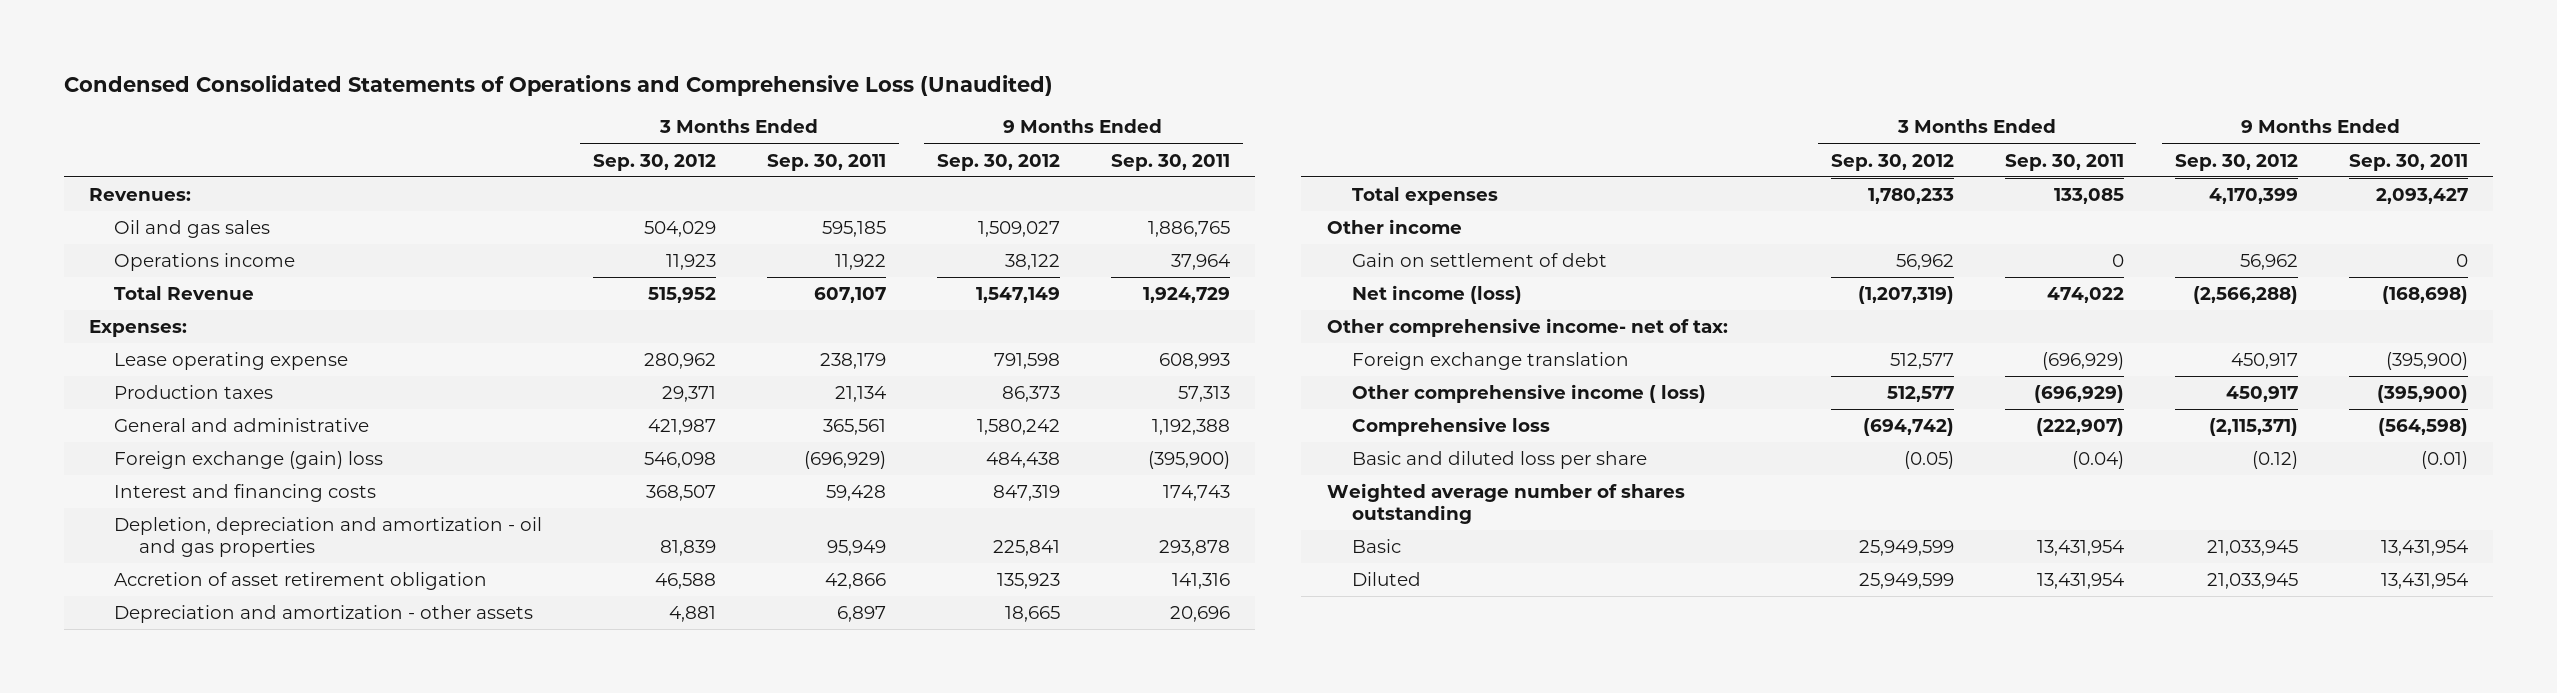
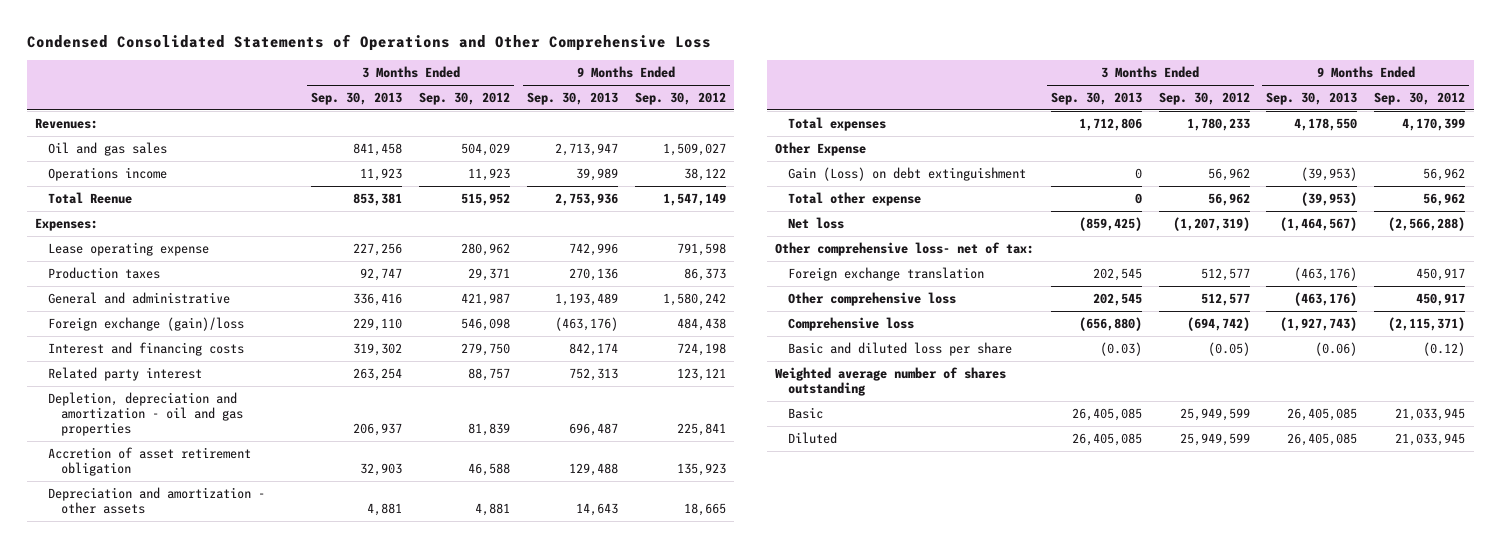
[63,74,1053,96] Condensed Consolidated Statements of Operations and Comprehensive Loss (Unaudited) -> [27,34,712,52] Condensed Consolidated Statements of Operations and Other Comprehensive Loss
[766,153,886,171] Sep. 30, 2011 -> none
[1110,153,1230,171] Sep. 30, 2011 -> none
none -> [311,92,403,106] Sep. 30, 2013
none -> [526,92,618,106] Sep. 30, 2013
[113,286,254,301] Total Revenue -> [48,191,133,204] Total Reenue
[113,451,383,470] Foreign exchange (gain) loss -> [48,316,245,331] Foreign exchange (gain)/loss
[645,485,716,502] 368,507 -> [460,342,510,356] 279,750
[992,485,1060,502] 847,319 -> [676,342,726,356] 724,198
none -> [48,366,203,381] Related party interest
[1326,219,1462,235] Other income -> none
none -> [774,141,866,156] Other Expense
[1351,253,1607,268] Gain on settlement of debt -> [787,166,1026,181] Gain (Loss) on debt extinguishment
none -> [787,191,921,206] Total other expense
[1351,285,1522,305] Net income (loss) -> [787,216,844,229] Net loss
[1326,318,1728,338] Other comprehensive income- net of tax: -> [774,241,1034,256] Other comprehensive loss- net of tax:
[1351,384,1706,404] Other comprehensive income ( loss) -> [787,291,956,306] Other comprehensive loss

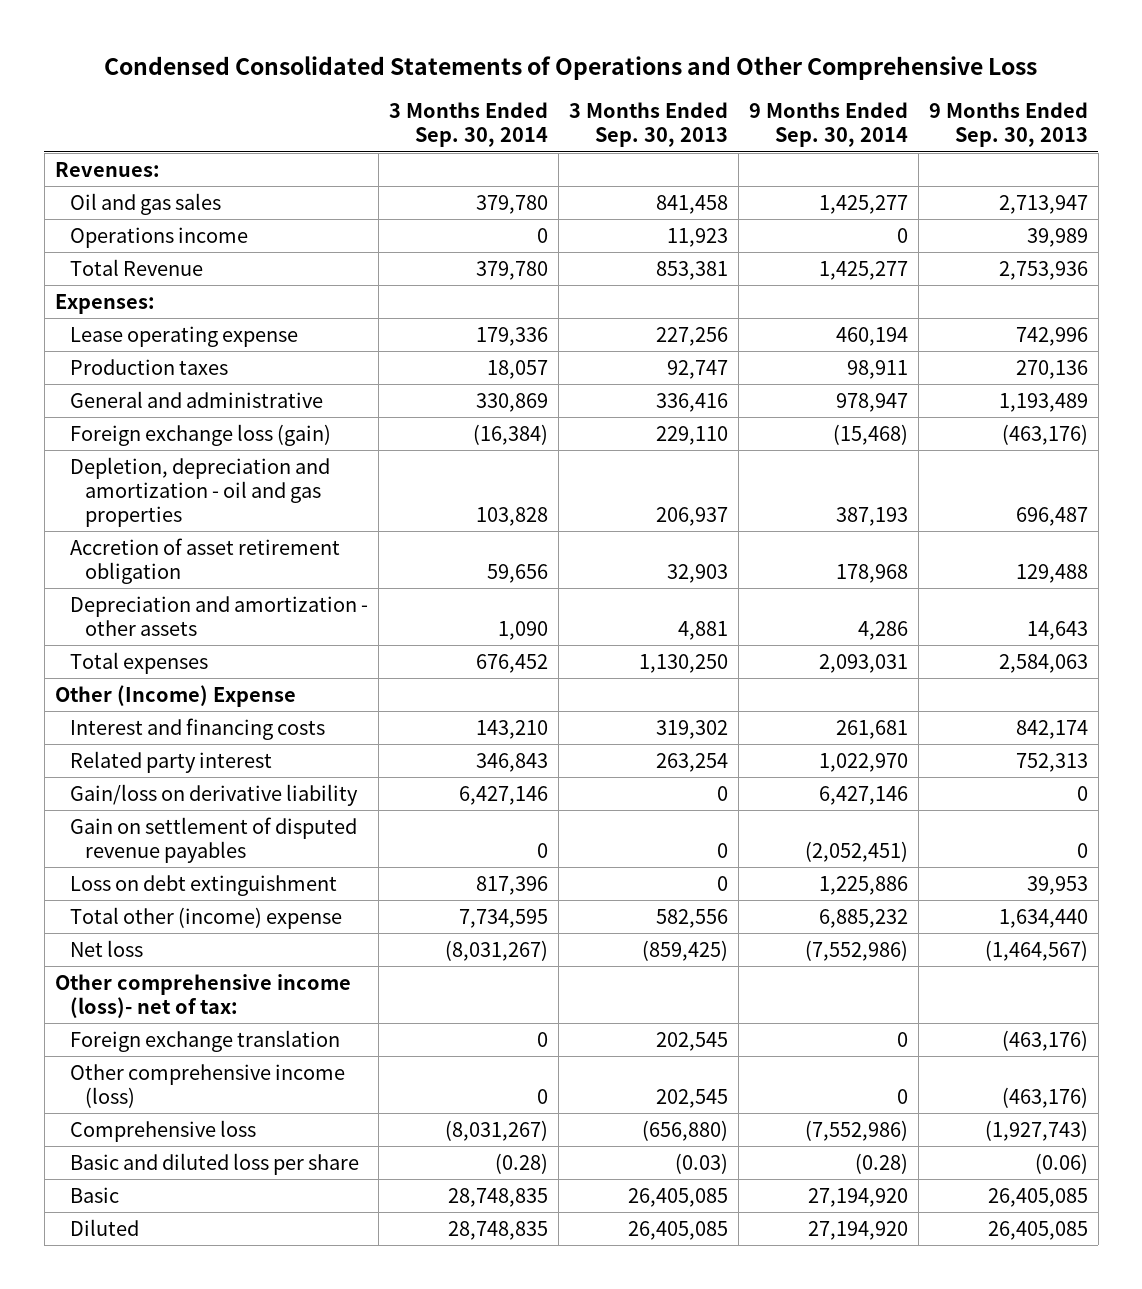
[418,92,510,106] Sep. 30, 2012 -> none
[634,92,726,106] Sep. 30, 2012 -> none
none -> [388,102,548,148] 3 Months Ended Sep. 30, 2014
none -> [748,102,908,148] 9 Months Ended Sep. 30, 2014
[48,191,133,204] Total Reenue -> [69,258,203,276] Total Revenue
[48,316,245,331] Foreign exchange (gain)/loss -> [69,423,331,446] Foreign exchange loss (gain)
[1078,117,1142,131] 1,712,806 -> [638,653,728,673] 1,130,250
[1294,117,1358,131] 4,178,550 -> [998,653,1088,673] 2,584,063
[774,141,866,156] Other Expense -> [54,684,296,707] Other (Income) Expense
[48,341,245,356] Interest and financing costs -> [69,717,325,740] Interest and financing costs
[48,366,203,381] Related party interest -> [69,750,272,773] Related party interest
none -> [69,783,358,806] Gain/loss on derivative liability
none -> [69,816,357,863] Gain on settlement of disputed revenue payables
[787,166,1026,181] Gain (Loss) on debt extinguishment -> [69,874,337,896] Loss on debt extinguishment
[1301,166,1358,181] (39,953) -> [1026,875,1088,895] 39,953
[787,191,921,206] Total other expense -> [69,906,342,929] Total other (income) expense
[1134,192,1142,204] 0 -> [655,908,728,928] 582,556
[1301,191,1358,206] (39,953) -> [998,908,1088,928] 1,634,440
[774,241,1034,256] Other comprehensive loss- net of tax: -> [54,973,351,1018] Other comprehensive income (loss)- net of tax:
[787,291,956,306] Other comprehensive loss -> [69,1063,345,1108] Other comprehensive income (loss)
[774,366,1006,397] Weighted average number of shares outstanding -> none

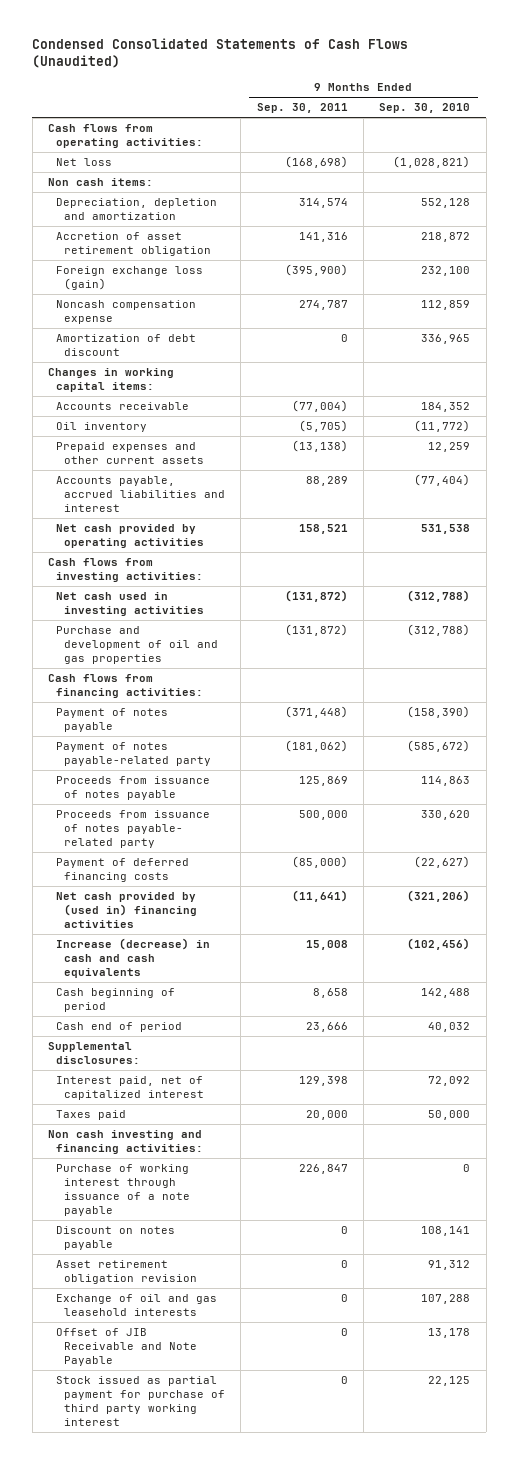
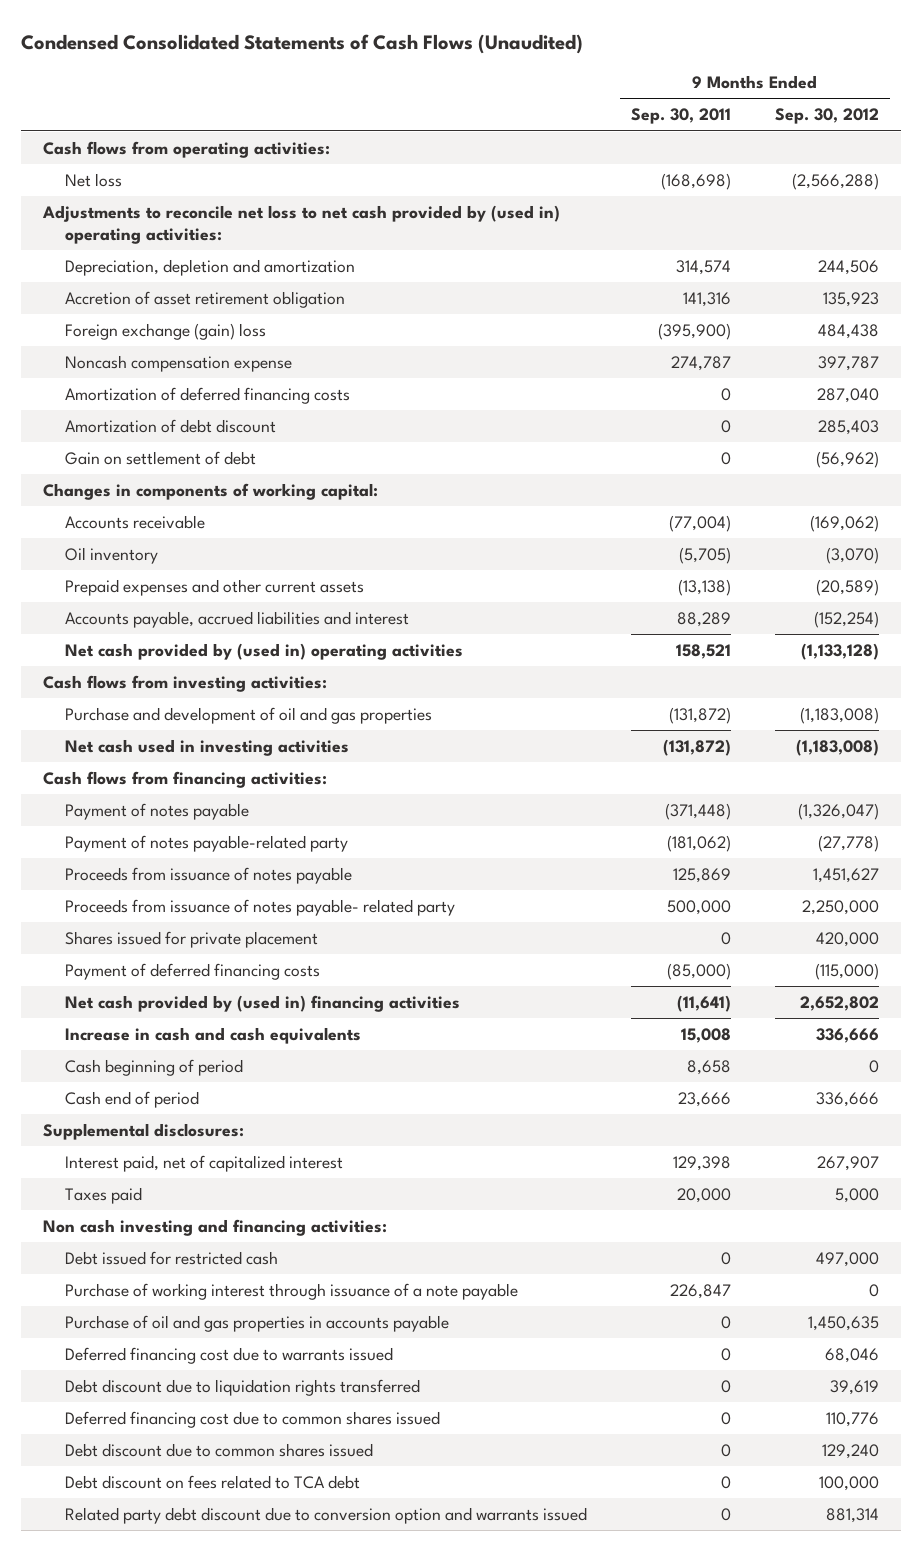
[379,103,471,114] Sep. 30, 2010 -> none
none -> [774,108,879,125] Sep. 30, 2012
[48,178,154,187] Non cash items: -> [42,204,561,245] Adjustments to reconcile net loss to net cash provided by (used in) operating activities:
[55,266,203,290] Foreign exchange loss (gain) -> [65,322,267,340] Foreign exchange (gain) loss
none -> [65,386,351,404] Amortization of deferred financing costs
none -> [65,450,257,465] Gain on settlement of debt
[48,368,175,392] Changes in working capital items: -> [43,482,379,500] Changes in components of working capital:
[55,524,204,548] Net cash provided by operating activities -> [65,642,464,660] Net cash provided by (used in) operating activities
[55,592,204,616] Net cash used in investing activities -> [65,738,350,756] Net cash used in investing activities
none -> [65,930,319,948] Shares issued for private placement
[55,938,210,978] Increase (decrease) in cash and cash equivalents -> [65,1026,362,1044] Increase in cash and cash equivalents
none -> [65,1250,279,1265] Debt issued for restricted cash
[55,1226,175,1250] Discount on notes payable -> none
[55,1260,197,1284] Asset retirement obligation revision -> none
[55,1294,217,1316] Exchange of oil and gas leasehold interests -> none
[55,1328,197,1366] Offset of JIB Receivable and Note Payable -> none
[55,1376,225,1426] Stock issued as partial payment for purchase of third party working interest -> none
none -> [65,1314,450,1332] Purchase of oil and gas properties in accounts payable
none -> [65,1346,394,1364] Deferred financing cost due to warrants issued
none -> [65,1378,421,1396] Debt discount due to liquidation rights transferred
none -> [65,1410,441,1428] Deferred financing cost due to common shares issued
none -> [65,1442,374,1457] Debt discount due to common shares issued
none -> [65,1474,361,1489] Debt discount on fees related to TCA debt
none -> [65,1506,588,1524] Related party debt discount due to conversion option and warrants issued

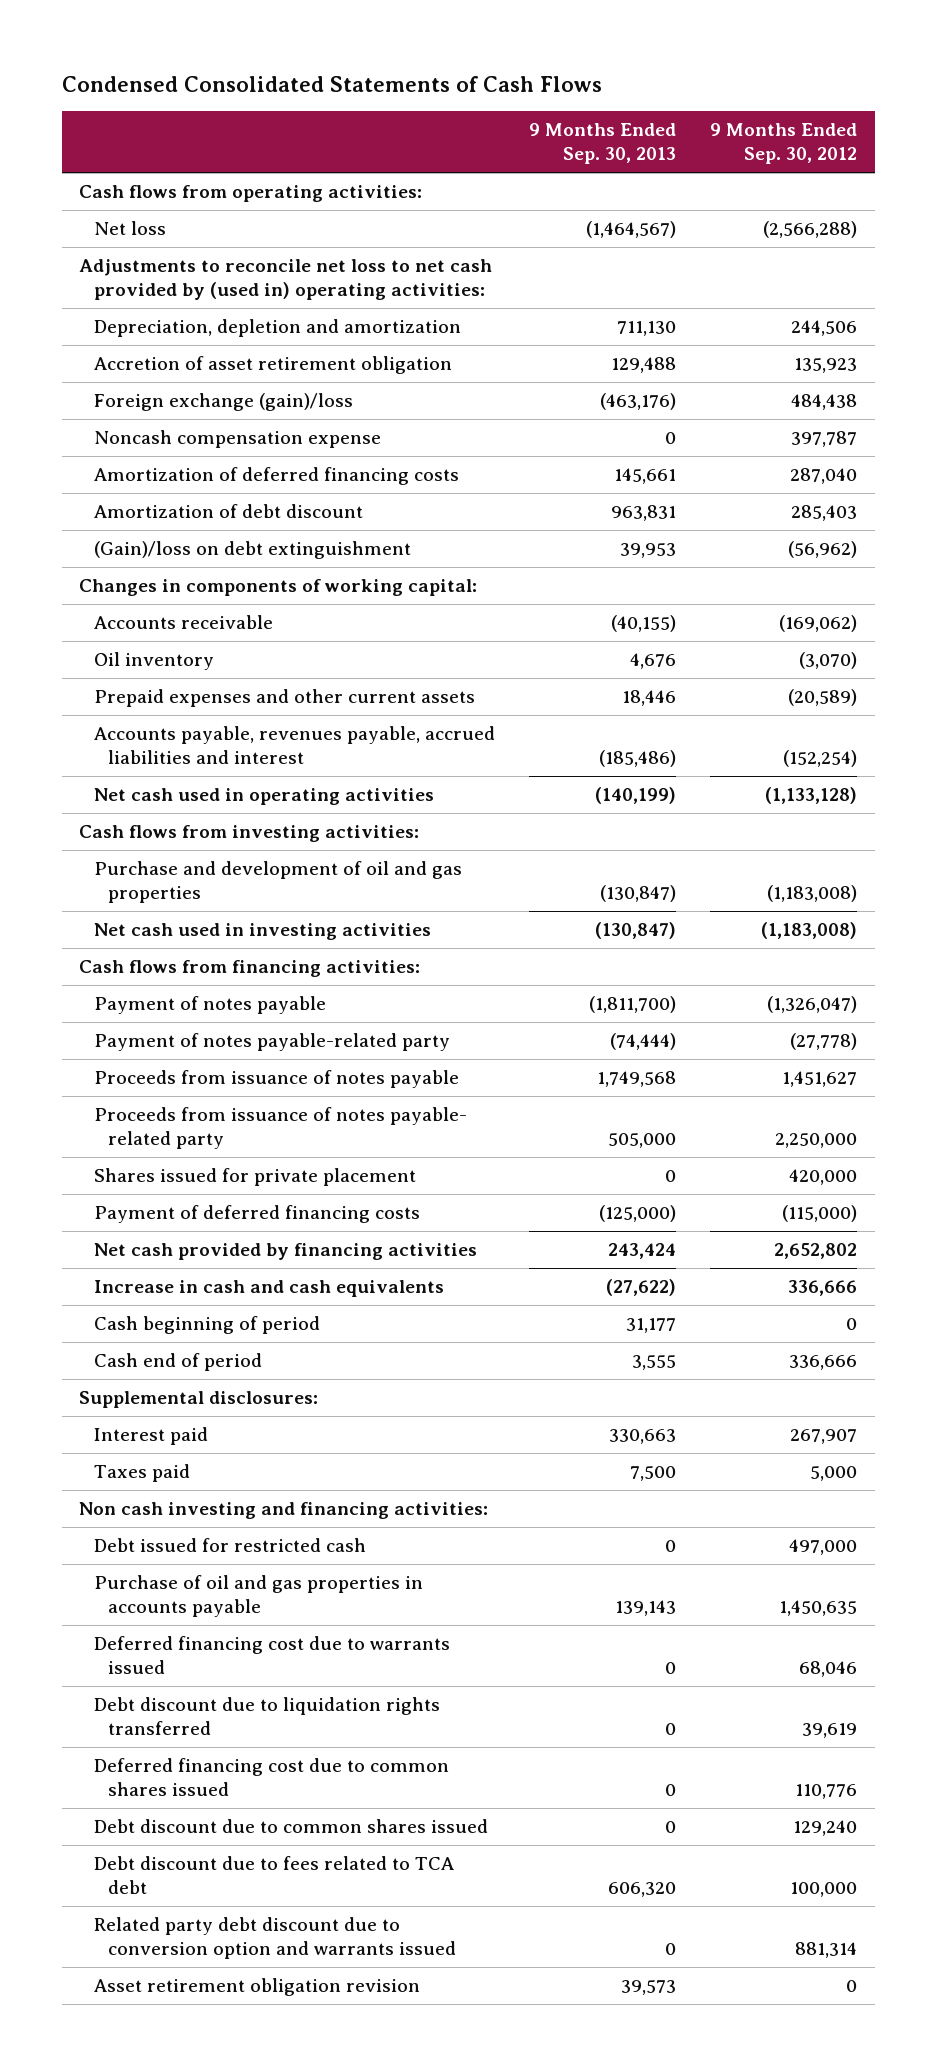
[21,33,584,54] Condensed Consolidated Statements of Cash Flows (Unaudited) -> [61,75,602,92] Condensed Consolidated Statements of Cash Flows
[631,108,732,125] Sep. 30, 2011 -> none
none -> [529,122,677,165] 9 Months Ended Sep. 30, 2013
[65,322,267,340] Foreign exchange (gain) loss -> [93,393,353,412] Foreign exchange (gain)/loss
[65,450,257,465] Gain on settlement of debt -> [93,541,411,560] (Gain)/loss on debt extinguishment
[65,610,410,628] Accounts payable, accrued liabilities and interest -> [93,726,495,765] Accounts payable, revenues payable, accrued liabilities and interest
[65,642,464,660] Net cash provided by (used in) operating activities -> [93,788,434,806] Net cash used in operating activities
[65,994,461,1012] Net cash provided by (used in) financing activities -> [93,1243,477,1261] Net cash provided by financing activities
[65,1154,344,1172] Interest paid, net of capitalized interest -> [93,1427,208,1446] Interest paid
[65,1282,519,1300] Purchase of working interest through issuance of a note payable -> none
[65,1474,361,1489] Debt discount on fees related to TCA debt -> [93,1856,454,1895] Debt discount due to fees related to TCA debt
none -> [93,1978,420,1997] Asset retirement obligation revision

